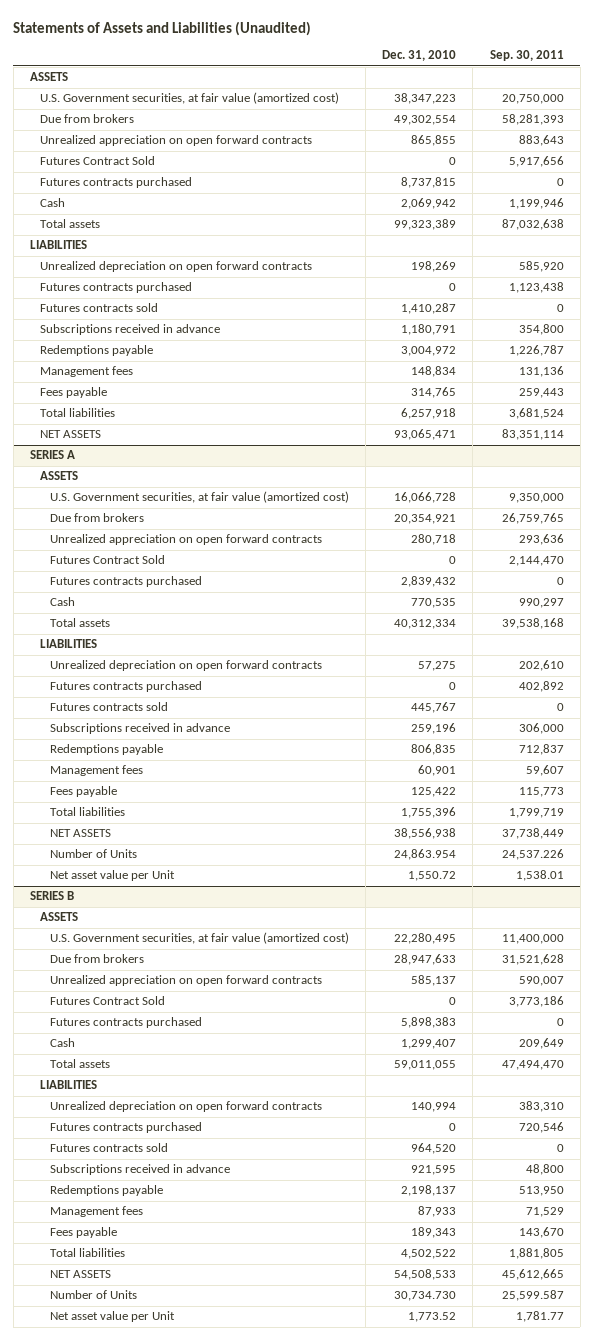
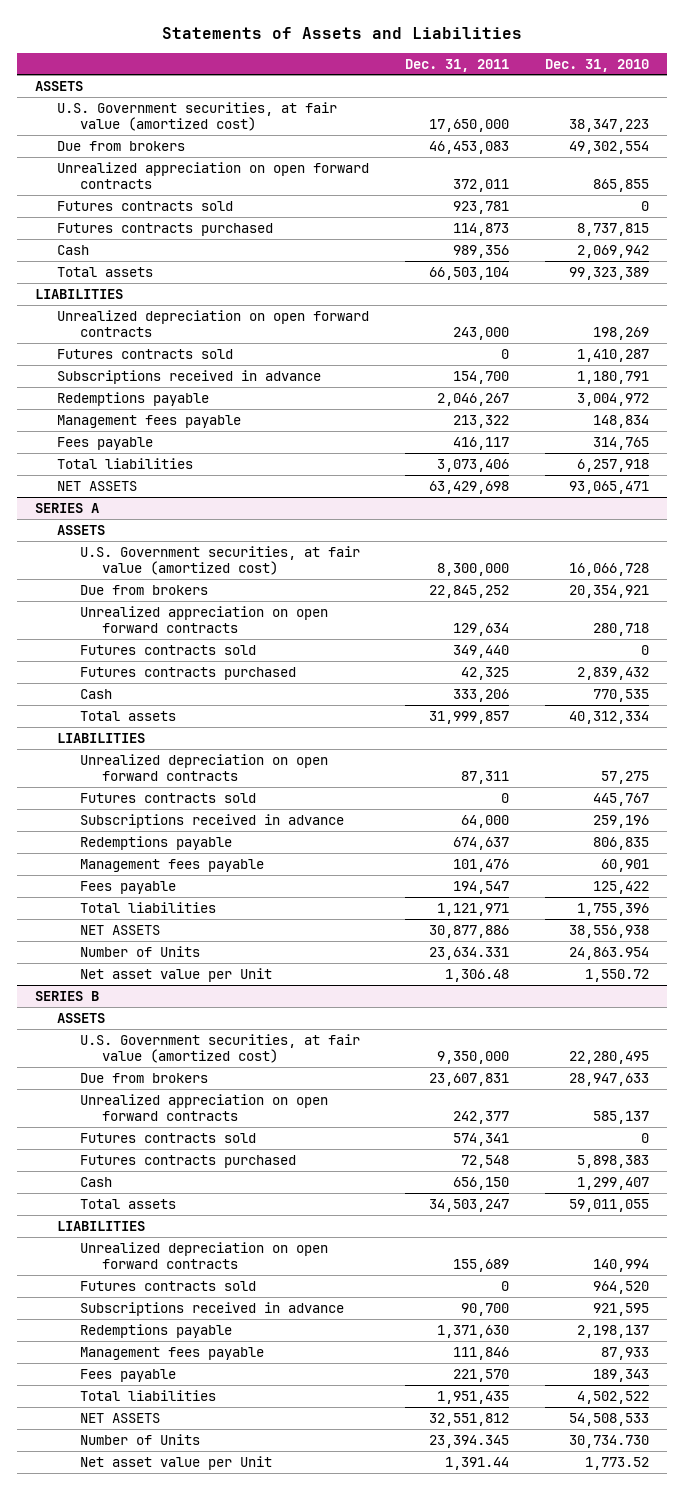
[13,20,312,36] Statements of Assets and Liabilities (Unaudited) -> [162,26,523,39] Statements of Assets and Liabilities
[489,50,564,62] Sep. 30, 2011 -> none
none -> [405,58,510,72] Dec. 31, 2011
[39,156,155,166] Futures Contract Sold -> [57,200,234,211] Futures contracts sold
[39,282,192,294] Futures contracts purchased -> none
[39,366,133,378] Management fees -> [57,414,242,428] Management fees payable
[49,555,165,565] Futures Contract Sold -> [79,644,256,655] Futures contracts sold
[49,681,202,693] Futures contracts purchased -> none
[49,765,143,777] Management fees -> [79,858,264,872] Management fees payable
[49,996,165,1006] Futures Contract Sold -> [79,1132,256,1143] Futures contracts sold
[49,1122,202,1134] Futures contracts purchased -> none
[49,1206,143,1218] Management fees -> [79,1346,264,1360] Management fees payable

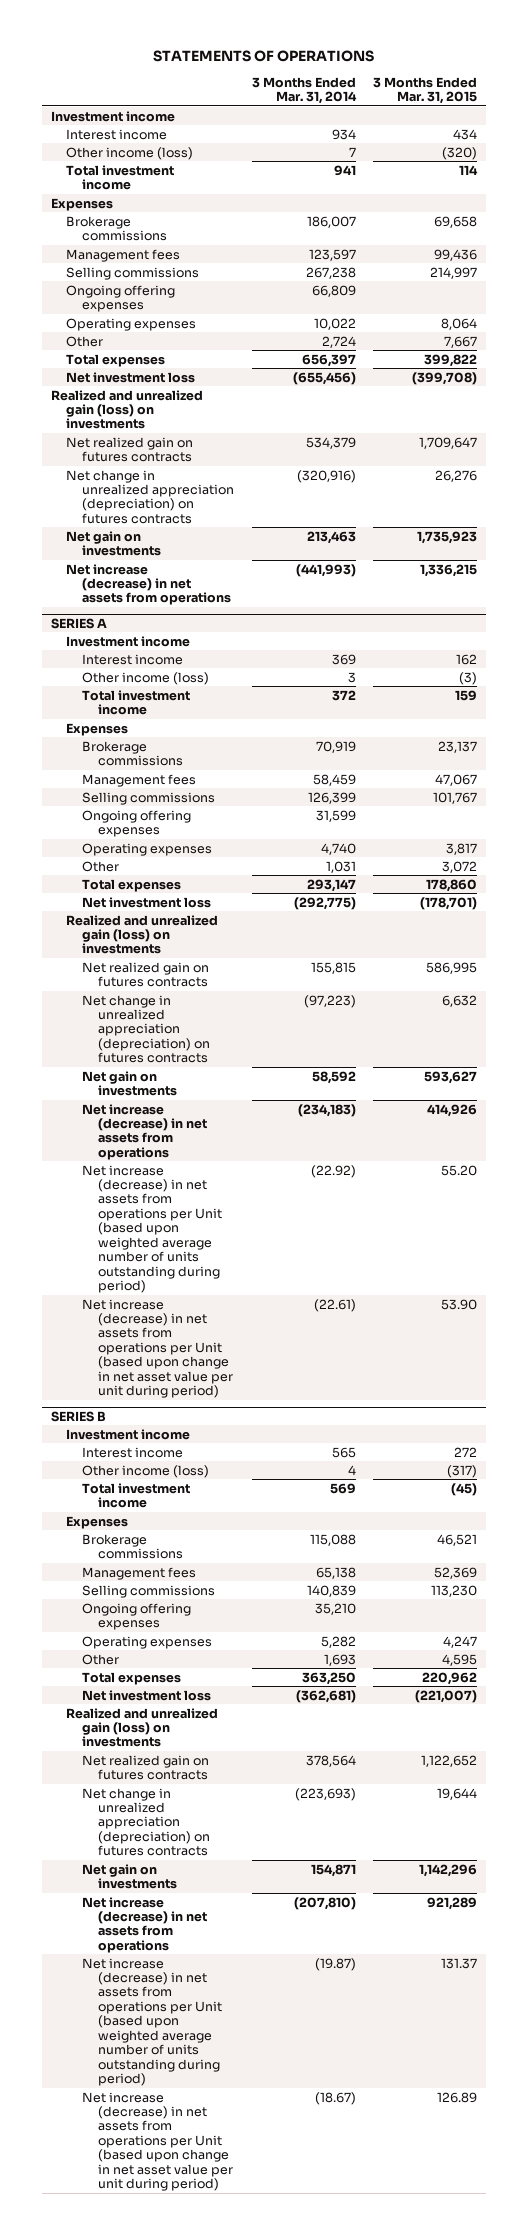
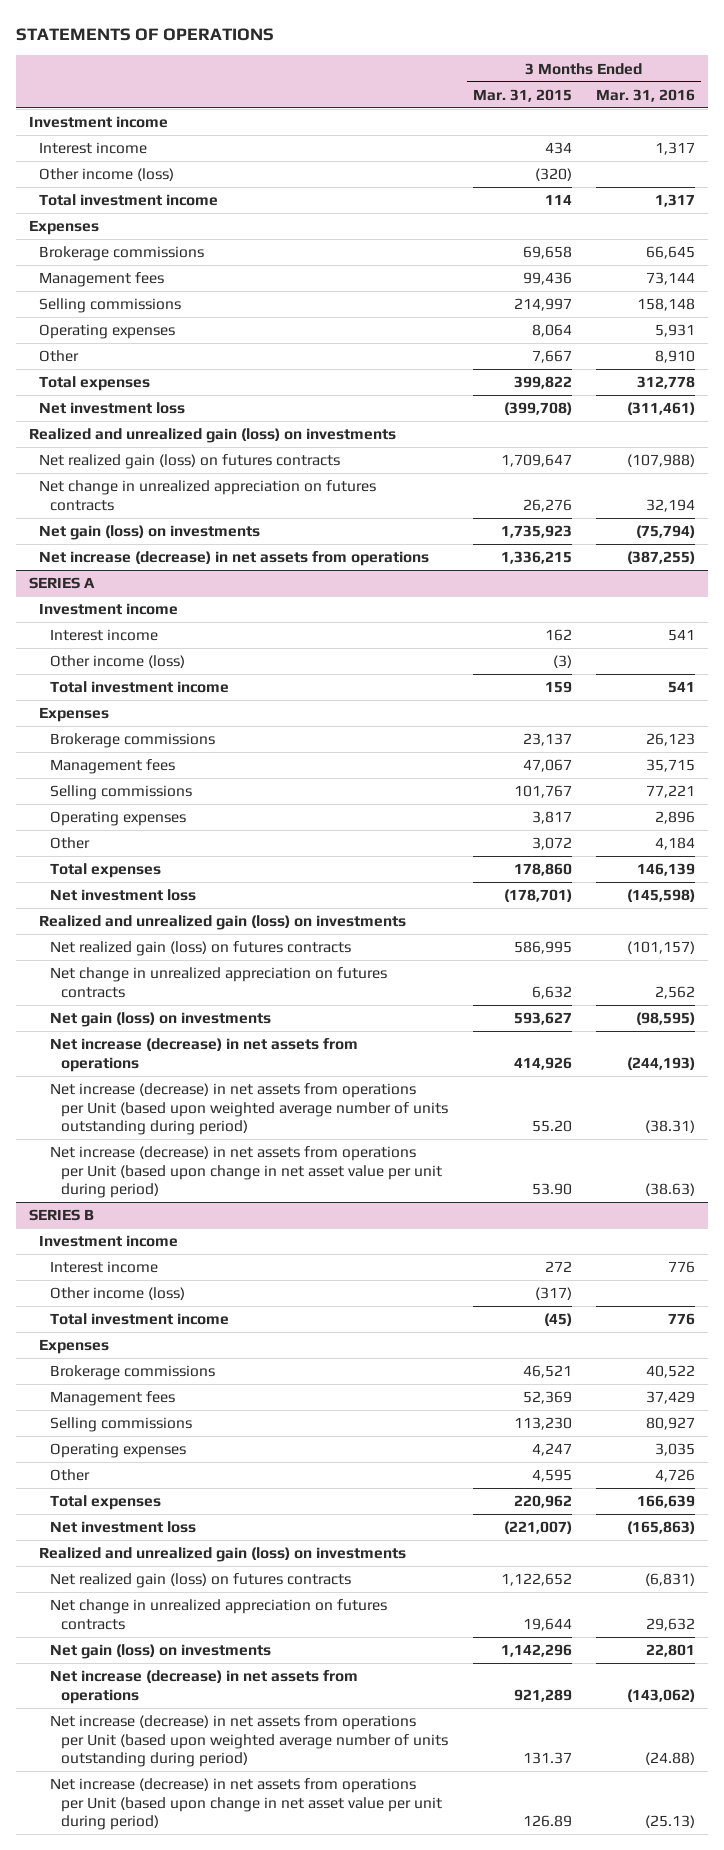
[251,76,357,105] 3 Months Ended Mar. 31, 2014 -> none
none -> [596,88,696,102] Mar. 31, 2016
[66,284,176,312] Ongoing offering expenses -> none
[66,436,194,462] Net realized gain on futures contracts -> [39,454,341,470] Net realized gain (loss) on futures contracts
[66,469,234,524] Net change in unrealized appreciation (depreciation) on futures contracts -> [39,480,377,511] Net change in unrealized appreciation on futures contracts
[66,530,161,556] Net gain on investments -> [39,525,261,541] Net gain (loss) on investments
[81,809,191,837] Ongoing offering expenses -> none
[81,961,209,987] Net realized gain on futures contracts -> [50,941,352,957] Net realized gain (loss) on futures contracts
[81,994,210,1064] Net change in unrealized appreciation (depreciation) on futures contracts -> [50,967,388,998] Net change in unrealized appreciation on futures contracts
[81,1070,177,1096] Net gain on investments -> [50,1012,272,1028] Net gain (loss) on investments
[81,1602,191,1630] Ongoing offering expenses -> none
[81,1754,209,1780] Net realized gain on futures contracts -> [50,1573,352,1589] Net realized gain (loss) on futures contracts
[81,1787,210,1857] Net change in unrealized appreciation (depreciation) on futures contracts -> [50,1599,388,1630] Net change in unrealized appreciation on futures contracts
[81,1863,177,1889] Net gain on investments -> [50,1644,272,1660] Net gain (loss) on investments

